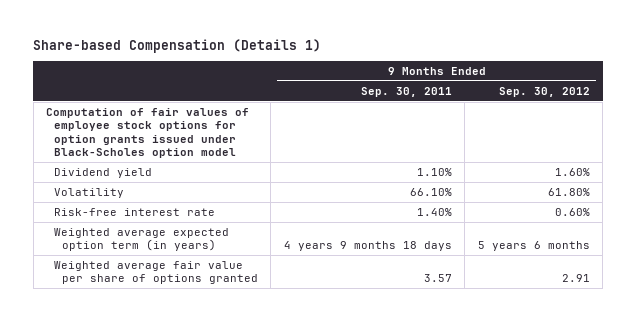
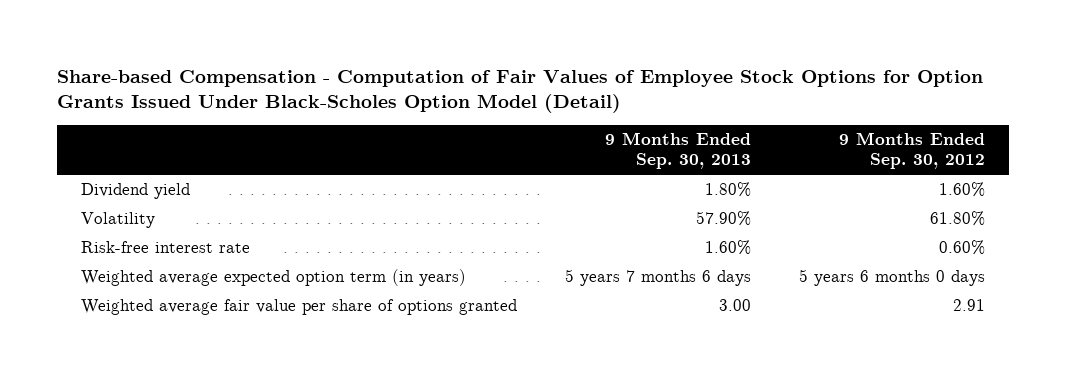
[33,39,322,54] Share-based Compensation (Details 1) -> [57,69,984,114] Share-based Compensation - Computation of Fair Values of Employee Stock Options for Option Grants Issued Under Black-Scholes Option Model (Detail)
[360,86,452,97] Sep. 30, 2011 -> none
none -> [605,132,752,170] 9 Months Ended Sep. 30, 2013
[46,107,250,158] Computation of fair values of employee stock options for option grants issued under Black-Scholes option model -> none
[477,241,590,252] 5 years 6 months -> [799,269,986,287] 5 years 6 months 0 days

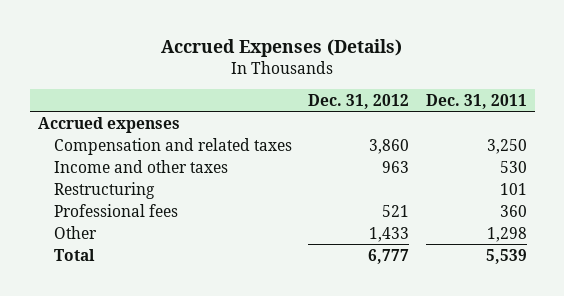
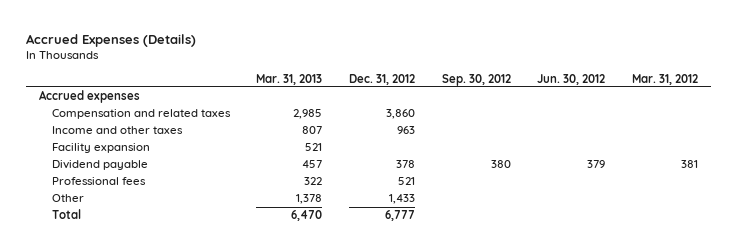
[425,93,527,109] Dec. 31, 2011 -> none
none -> [256,73,323,85] Mar. 31, 2013
none -> [441,73,511,86] Sep. 30, 2012
none -> [537,73,606,85] Jun. 30, 2012
none -> [632,73,699,85] Mar. 31, 2012
[54,181,156,199] Restructuring -> none
none -> [51,143,150,154] Facility expansion
none -> [51,160,148,171] Dividend payable

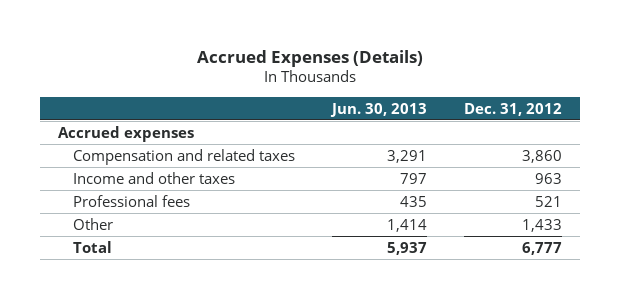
[256,73,323,85] Mar. 31, 2013 -> none
[441,73,511,86] Sep. 30, 2012 -> none
[537,73,606,85] Jun. 30, 2012 -> none
[632,73,699,85] Mar. 31, 2012 -> none
none -> [329,102,427,117] Jun. 30, 2013
[51,143,150,154] Facility expansion -> none
[51,160,148,171] Dividend payable -> none

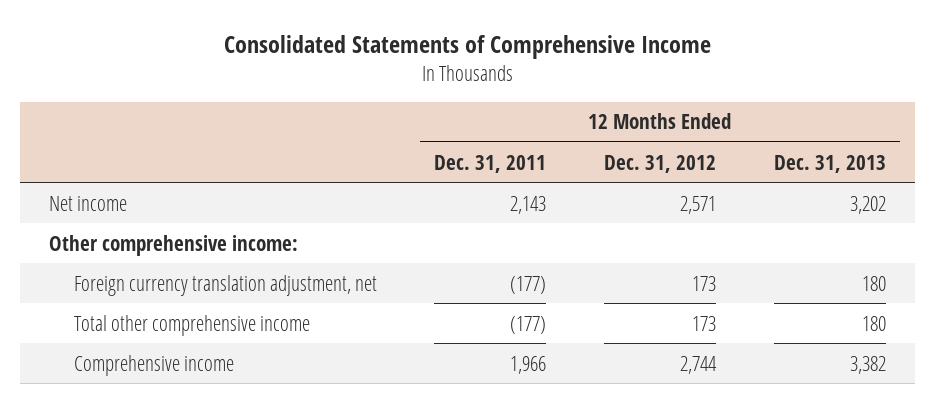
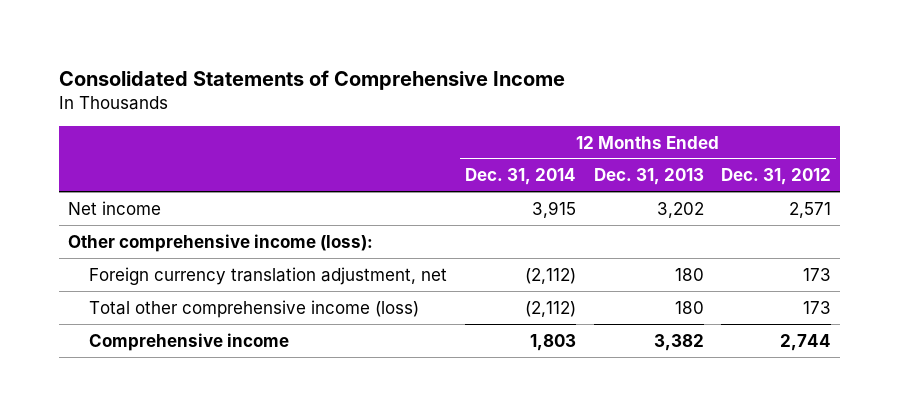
[434,154,547,173] Dec. 31, 2011 -> none
none -> [464,168,576,186] Dec. 31, 2014
[49,234,299,256] Other comprehensive income: -> [67,233,373,252] Other comprehensive income (loss):
[73,314,310,336] Total other comprehensive income -> [89,299,420,318] Total other comprehensive income (loss)

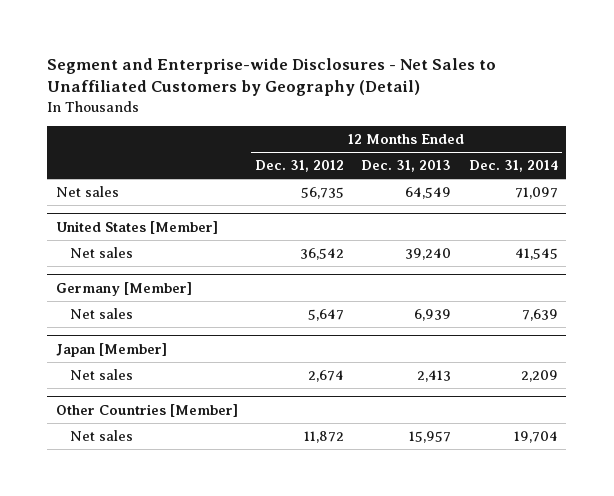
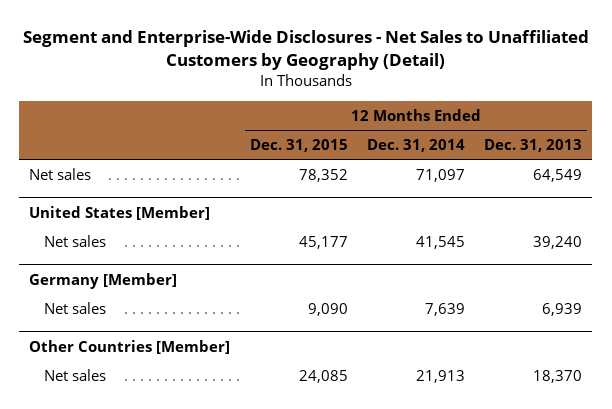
[47,57,497,97] Segment and Enterprise-wide Disclosures - Net Sales to Unaffiliated Customers by Geography (Detail) -> [22,29,589,70] Segment and Enterprise-Wide Disclosures - Net Sales to Unaffiliated Customers by Geography (Detail)
[255,160,345,173] Dec. 31, 2012 -> none
none -> [249,138,348,152] Dec. 31, 2015
[56,342,168,357] Japan [Member] -> none
[70,369,134,381] Net sales -> none
[409,431,452,444] 15,957 -> [533,369,583,383] 18,370
[513,431,558,444] 19,704 -> [416,369,466,383] 21,913

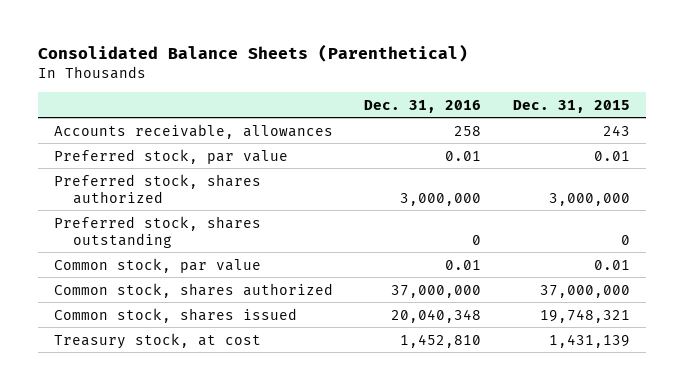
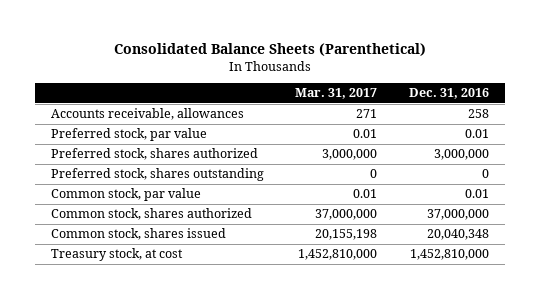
[513,99,631,113] Dec. 31, 2015 -> none
none -> [295,88,378,100] Mar. 31, 2017
[400,333,482,348] 1,452,810 -> [410,249,490,261] 1,452,810,000

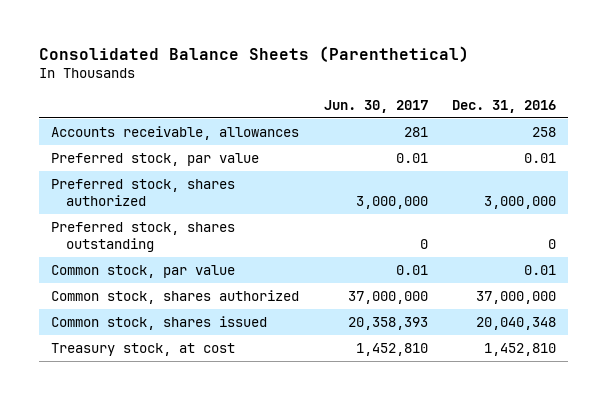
[295,88,378,100] Mar. 31, 2017 -> none
none -> [323,99,428,113] Jun. 30, 2017
[410,249,490,261] 1,452,810,000 -> [484,342,557,356] 1,452,810

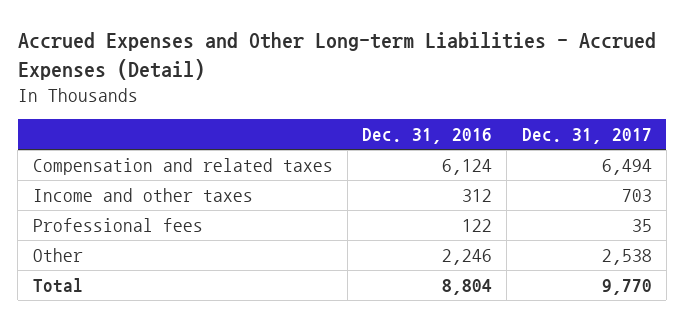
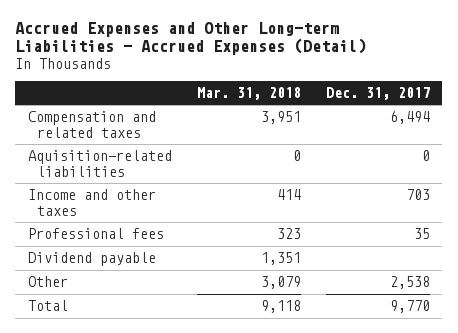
[362,128,493,145] Dec. 31, 2016 -> none
none -> [196,86,301,100] Mar. 31, 2018
none -> [27,150,172,177] Aquisition-related liabilities
none -> [27,252,156,267] Dividend payable

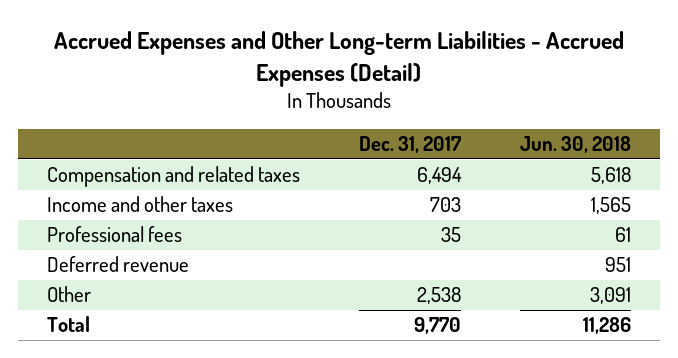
[196,86,301,100] Mar. 31, 2018 -> none
none -> [519,136,631,154] Jun. 30, 2018
[27,150,172,177] Aquisition-related liabilities -> none
[27,252,156,267] Dividend payable -> none
none -> [47,256,190,273] Deferred revenue

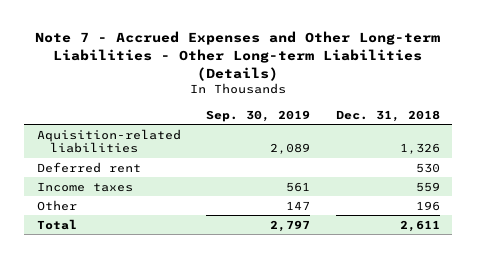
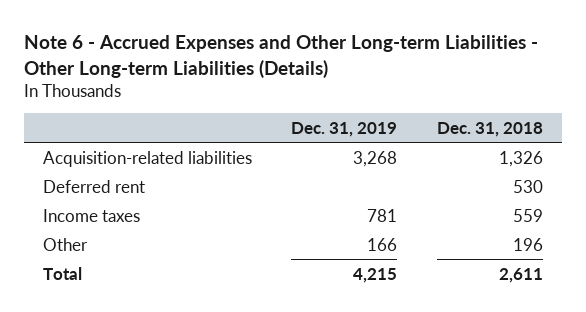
[35,31,441,81] Note 7 - Accrued Expenses and Other Long-term Liabilities - Other Long-term Liabilities (Details) -> [23,35,538,78] Note 6 - Accrued Expenses and Other Long-term Liabilities - Other Long-term Liabilities (Details)
[206,109,311,122] Sep. 30, 2019 -> none
none -> [291,121,398,137] Dec. 31, 2019
[36,128,181,153] Aquisition-related liabilities -> [43,150,253,167] Acquisition-related liabilities

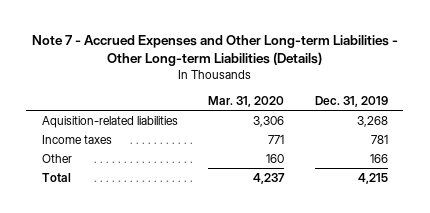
[23,35,538,78] Note 6 - Accrued Expenses and Other Long-term Liabilities - Other Long-term Liabilities (Details) -> [31,34,398,67] Note 7 - Accrued Expenses and Other Long-term Liabilities - Other Long-term Liabilities (Details)
[436,121,543,137] Dec. 31, 2018 -> none
none -> [208,95,285,107] Mar. 31, 2020
[43,179,146,193] Deferred rent -> none
[43,150,253,167] Acquisition-related liabilities -> [41,115,178,128] Aquisition-related liabilities

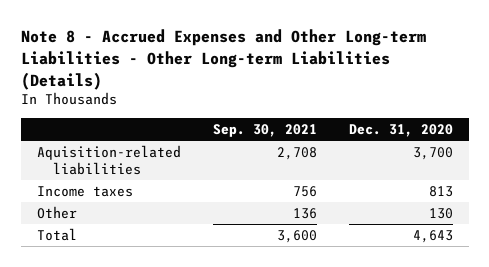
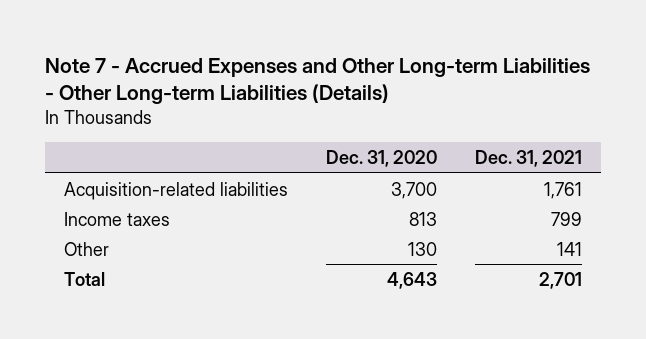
[20,29,426,90] Note 8 - Accrued Expenses and Other Long-term Liabilities - Other Long-term Liabilities (Details) -> [44,57,590,105] Note 7 - Accrued Expenses and Other Long-term Liabilities - Other Long-term Liabilities (Details)
[212,124,317,138] Sep. 30, 2021 -> none
none -> [475,149,583,167] Dec. 31, 2021
[36,144,181,175] Aquisition-related liabilities -> [63,181,288,200] Acquisition-related liabilities

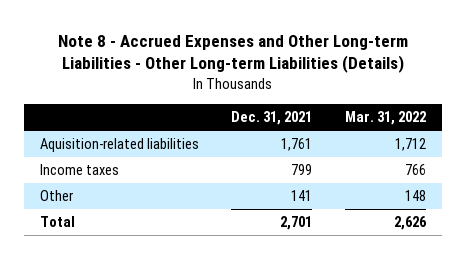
[44,57,590,105] Note 7 - Accrued Expenses and Other Long-term Liabilities - Other Long-term Liabilities (Details) -> [57,34,408,74] Note 8 - Accrued Expenses and Other Long-term Liabilities - Other Long-term Liabilities (Details)
[326,149,438,167] Dec. 31, 2020 -> none
none -> [344,111,426,126] Mar. 31, 2022
[63,181,288,200] Acquisition-related liabilities -> [40,138,200,153] Aquisition-related liabilities

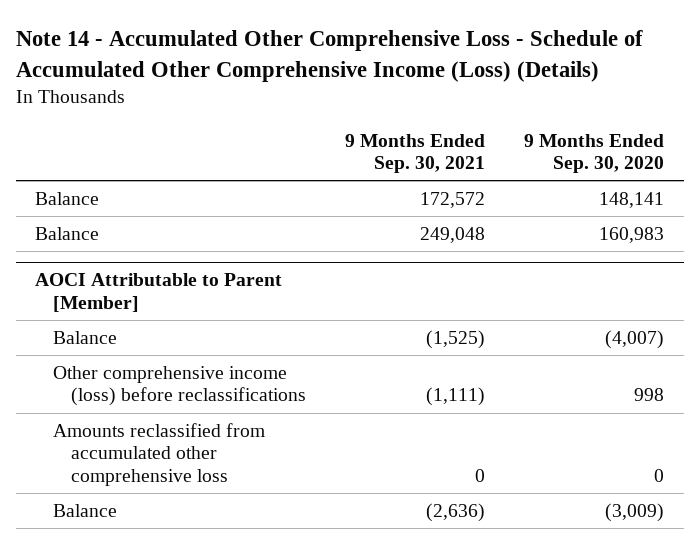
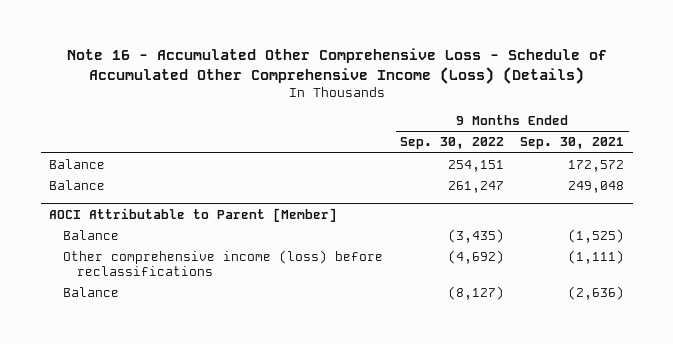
[15,30,643,82] Note 14 - Accumulated Other Comprehensive Loss - Schedule of Accumulated Other Comprehensive Income (Loss) (Details) -> [66,48,607,84] Note 16 - Accumulated Other Comprehensive Loss - Schedule of Accumulated Other Comprehensive Income (Loss) (Details)
[524,133,665,174] 9 Months Ended Sep. 30, 2020 -> none
none -> [399,137,504,150] Sep. 30, 2022
[53,422,266,487] Amounts reclassified from accumulated other comprehensive loss -> none

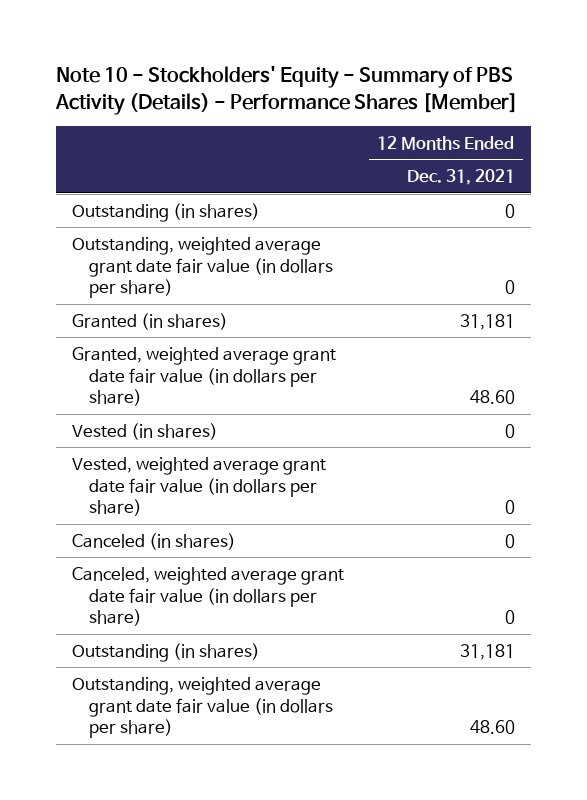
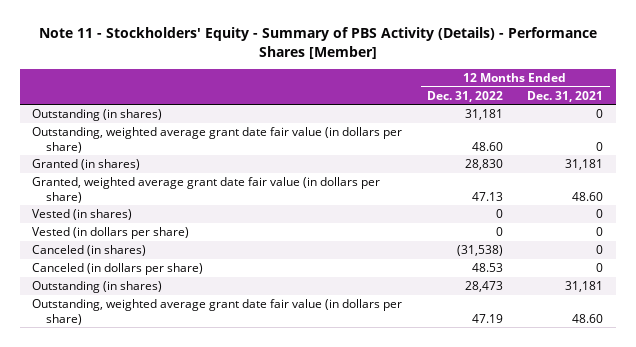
[54,66,518,116] Note 10 - Stockholders' Equity - Summary of PBS Activity (Details) - Performance Shares [Member] -> [38,27,597,59] Note 11 - Stockholders' Equity - Summary of PBS Activity (Details) - Performance Shares [Member]
none -> [426,90,503,102] Dec. 31, 2022
[72,456,327,517] Vested, weighted average grant date fair value (in dollars per share) -> [32,227,190,240] Vested (in dollars per share)
[72,566,345,627] Canceled, weighted average grant date fair value (in dollars per share) -> [32,263,204,276] Canceled (in dollars per share)

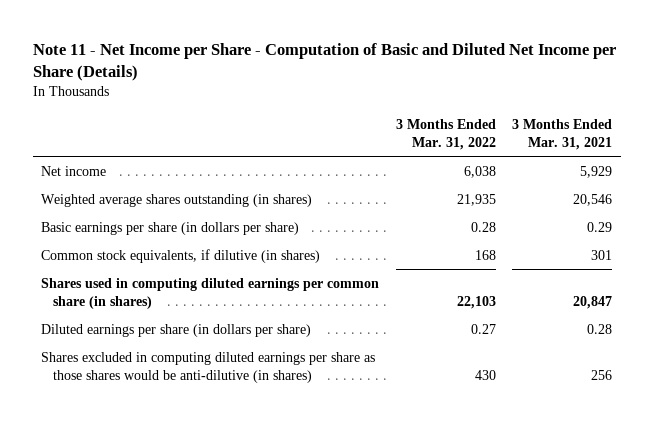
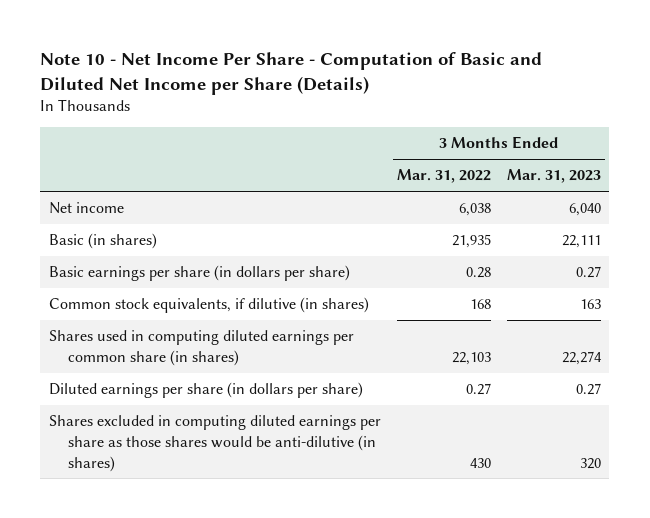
[32,42,616,81] Note 11 - Net Income per Share - Computation of Basic and Diluted Net Income per Share (Details) -> [40,52,543,95] Note 10 - Net Income Per Share - Computation of Basic and Diluted Net Income per Share (Details)
[512,118,613,150] 3 Months Ended Mar. 31, 2021 -> none
none -> [507,169,602,184] Mar. 31, 2023
[40,193,312,207] Weighted average shares outstanding (in shares) -> [48,233,157,250] Basic (in shares)

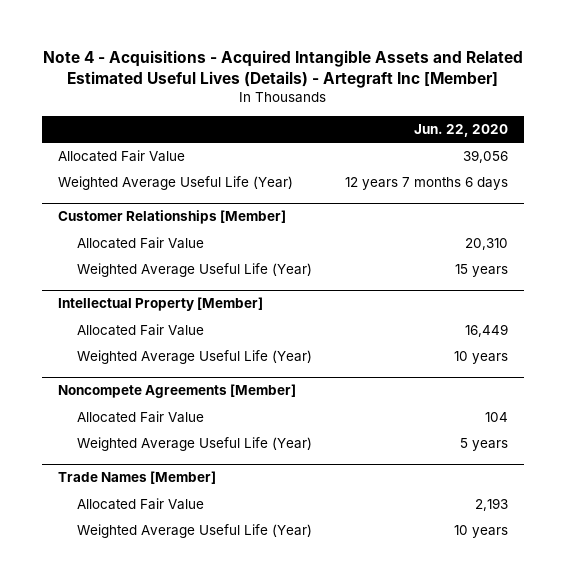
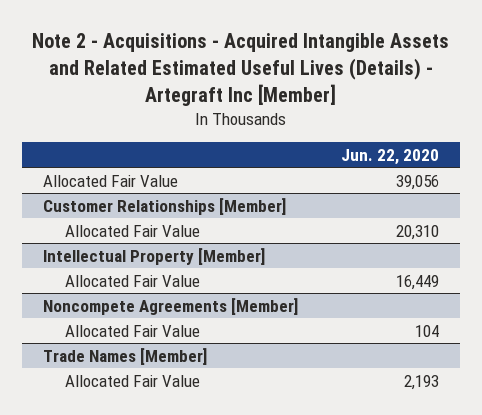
[43,49,524,89] Note 4 - Acquisitions - Acquired Intangible Assets and Related Estimated Useful Lives (Details) - Artegraft Inc [Member] -> [31,33,449,106] Note 2 - Acquisitions - Acquired Intangible Assets and Related Estimated Useful Lives (Details) - Artegraft Inc [Member]
[58,176,294,191] Weighted Average Useful Life (Year) -> none
[77,263,313,278] Weighted Average Useful Life (Year) -> none
[77,350,313,365] Weighted Average Useful Life (Year) -> none
[77,437,313,452] Weighted Average Useful Life (Year) -> none
[77,524,313,539] Weighted Average Useful Life (Year) -> none

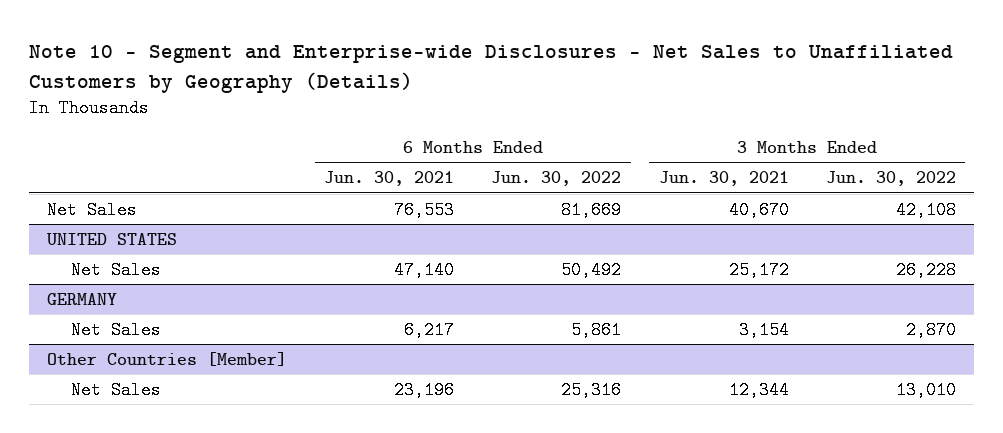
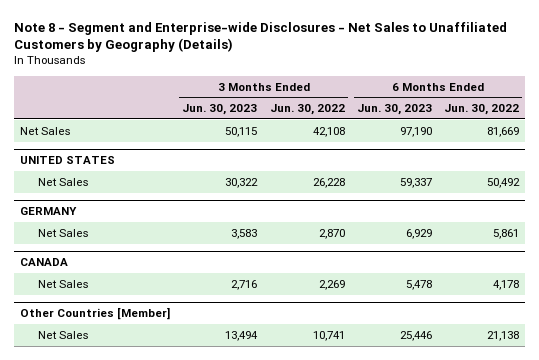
[28,45,953,93] Note 10 - Segment and Enterprise-wide Disclosures - Net Sales to Unaffiliated Customers by Geography (Details) -> [14,21,508,53] Note 8 - Segment and Enterprise-wide Disclosures - Net Sales to Unaffiliated Customers by Geography (Details)
[324,171,455,187] Jun. 30, 2021 -> none
[658,171,789,187] Jun. 30, 2021 -> none
none -> [182,104,258,116] Jun. 30, 2023
none -> [356,104,432,116] Jun. 30, 2023
none -> [20,257,69,266] CANADA
none -> [37,279,88,288] Net Sales
[561,380,622,399] 25,316 -> [487,330,520,341] 21,138
[895,380,956,399] 13,010 -> [312,330,345,341] 10,741

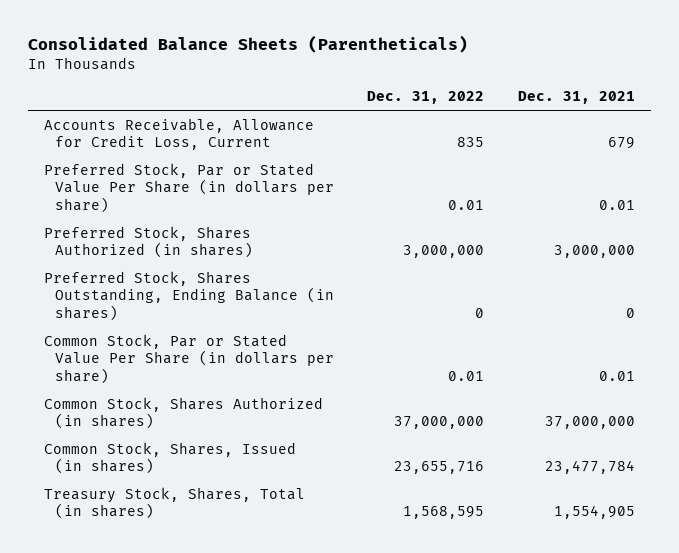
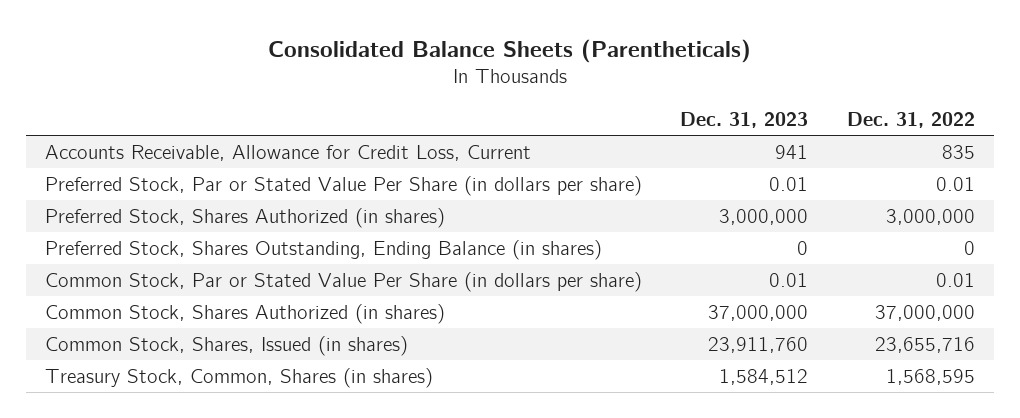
[517,91,635,105] Dec. 31, 2021 -> none
none -> [680,111,809,128] Dec. 31, 2023
[44,486,306,520] Treasury Stock, Shares, Total (in shares) -> [45,367,434,388] Treasury Stock, Common, Shares (in shares)

